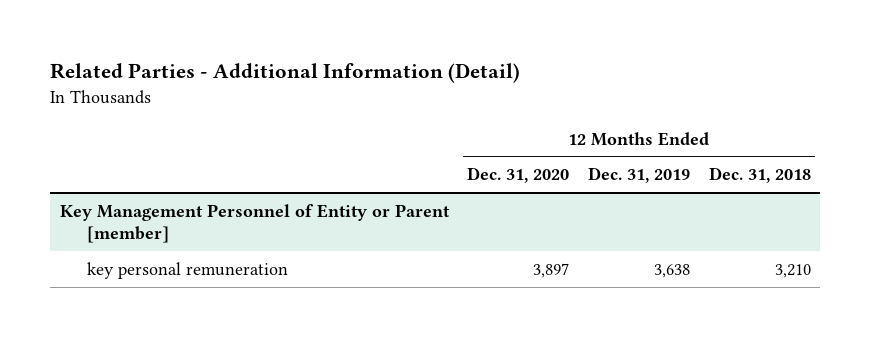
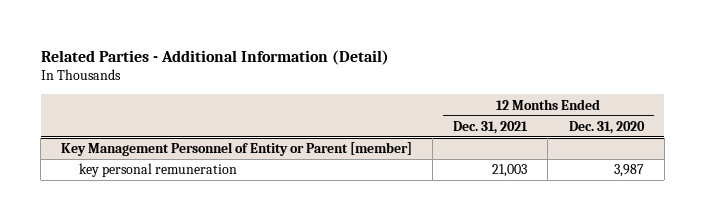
[588,167,691,184] Dec. 31, 2019 -> none
[708,167,811,184] Dec. 31, 2018 -> none
none -> [453,120,529,134] Dec. 31, 2021
[533,262,570,278] 3,897 -> [613,164,644,178] 3,987

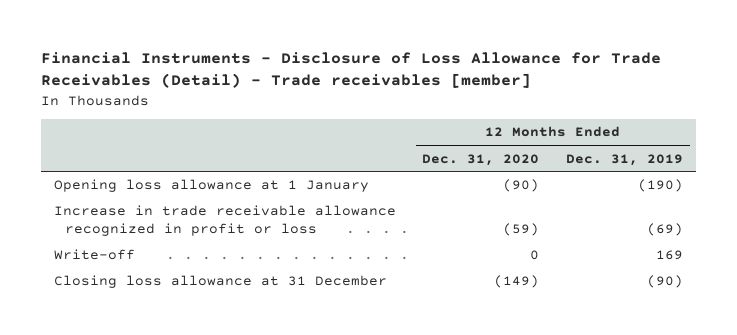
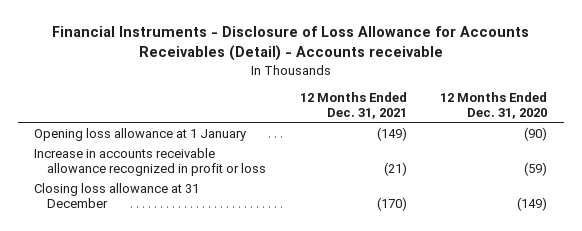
[40,51,661,89] Financial Instruments - Disclosure of Loss Allowance for Trade Receivables (Detail) - Trade receivables [member] -> [51,26,529,62] Financial Instruments - Disclosure of Loss Allowance for Accounts Receivables (Detail) - Accounts receivable
[565,153,683,166] Dec. 31, 2019 -> none
none -> [299,91,407,120] 12 Months Ended Dec. 31, 2021
[53,249,135,261] Write-off -> none
[53,205,396,237] Increase in trade receivable allowance recognized in profit or loss -> [34,147,266,176] Increase in accounts receivable allowance recognized in profit or loss

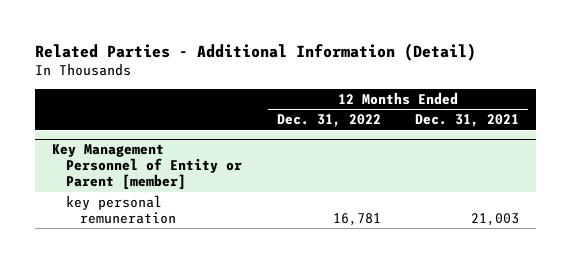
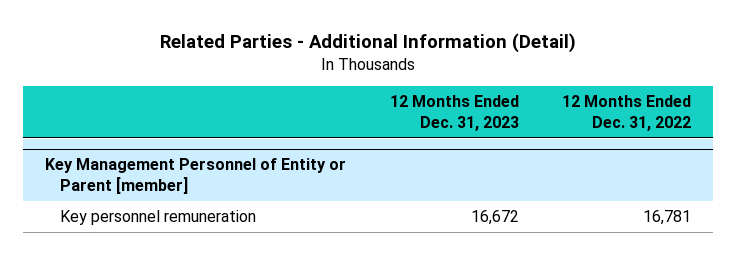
[415,114,520,128] Dec. 31, 2021 -> none
none -> [389,95,519,131] 12 Months Ended Dec. 31, 2023
[66,194,177,225] key personal remuneration -> [59,210,256,226] Key personnel remuneration

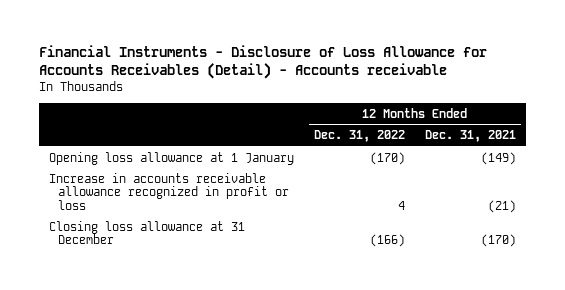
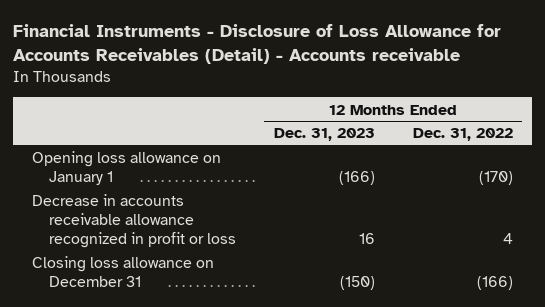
[424,130,516,143] Dec. 31, 2021 -> none
none -> [273,128,375,142] Dec. 31, 2023
[49,151,295,165] Opening loss allowance at 1 January -> [31,151,221,186] Opening loss allowance on January 1
[49,172,290,210] Increase in accounts receivable allowance recognized in profit or loss -> [31,194,236,249] Decrease in accounts receivable allowance recognized in profit or loss
[49,220,246,245] Closing loss allowance at 31 December -> [31,256,214,288] Closing loss allowance on December 31

